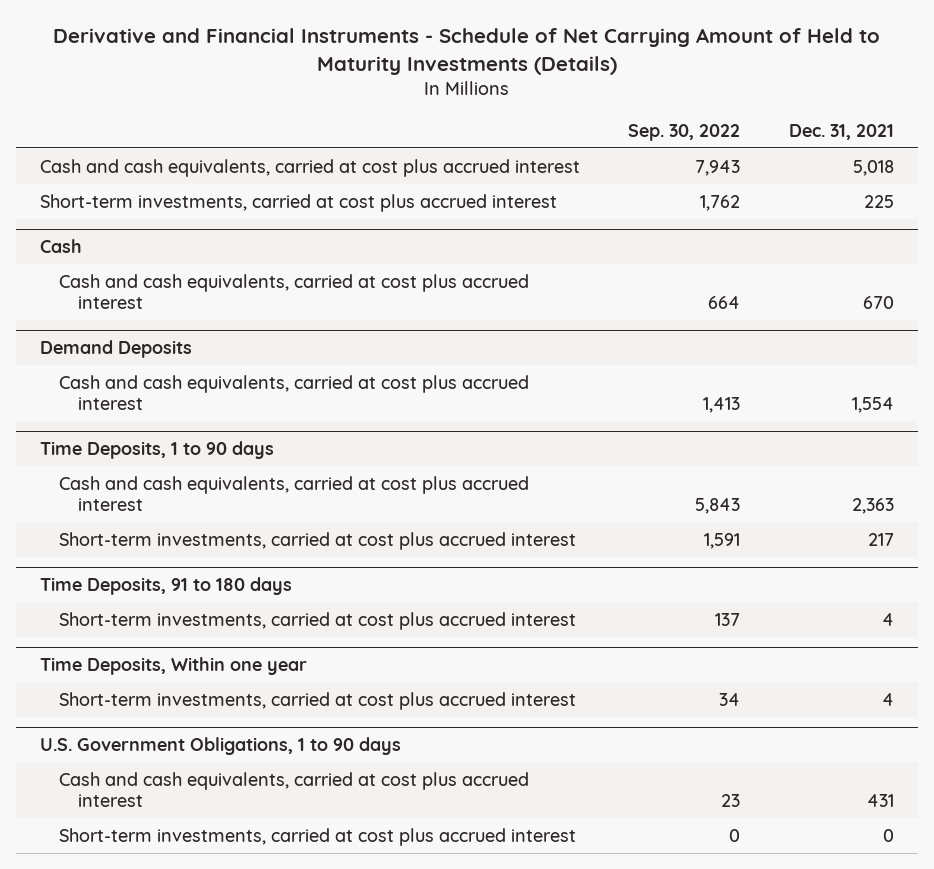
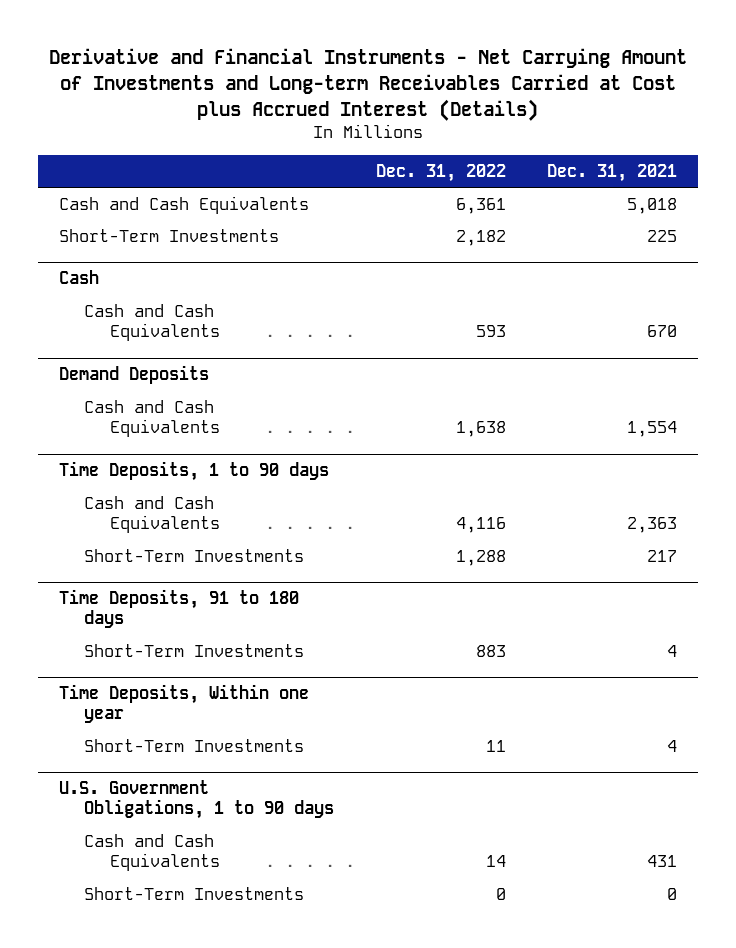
[52,28,880,76] Derivative and Financial Instruments - Schedule of Net Carrying Amount of Held to Maturity Investments (Details) -> [48,47,687,121] Derivative and Financial Instruments - Net Carrying Amount of Investments and Long-term Receivables Carried at Cost plus Accrued Interest (Details)
[628,123,741,141] Sep. 30, 2022 -> none
none -> [375,163,506,182] Dec. 31, 2022
[40,158,581,177] Cash and cash equivalents, carried at cost plus accrued interest -> [58,196,309,215] Cash and Cash Equivalents
[40,193,558,212] Short-term investments, carried at cost plus accrued interest -> [58,229,279,243] Short-Term Investments
[58,273,529,309] Cash and cash equivalents, carried at cost plus accrued interest -> [84,304,220,342] Cash and Cash Equivalents
[58,374,529,410] Cash and cash equivalents, carried at cost plus accrued interest -> [84,400,220,438] Cash and Cash Equivalents
[58,475,529,511] Cash and cash equivalents, carried at cost plus accrued interest -> [84,496,220,534] Cash and Cash Equivalents
[58,531,576,550] Short-term investments, carried at cost plus accrued interest -> [84,549,305,563] Short-Term Investments
[58,611,576,630] Short-term investments, carried at cost plus accrued interest -> [84,644,305,658] Short-Term Investments
[58,691,576,710] Short-term investments, carried at cost plus accrued interest -> [84,739,305,753] Short-Term Investments
[58,771,529,807] Cash and cash equivalents, carried at cost plus accrued interest -> [84,834,220,872] Cash and Cash Equivalents
[58,827,576,846] Short-term investments, carried at cost plus accrued interest -> [84,887,305,901] Short-Term Investments

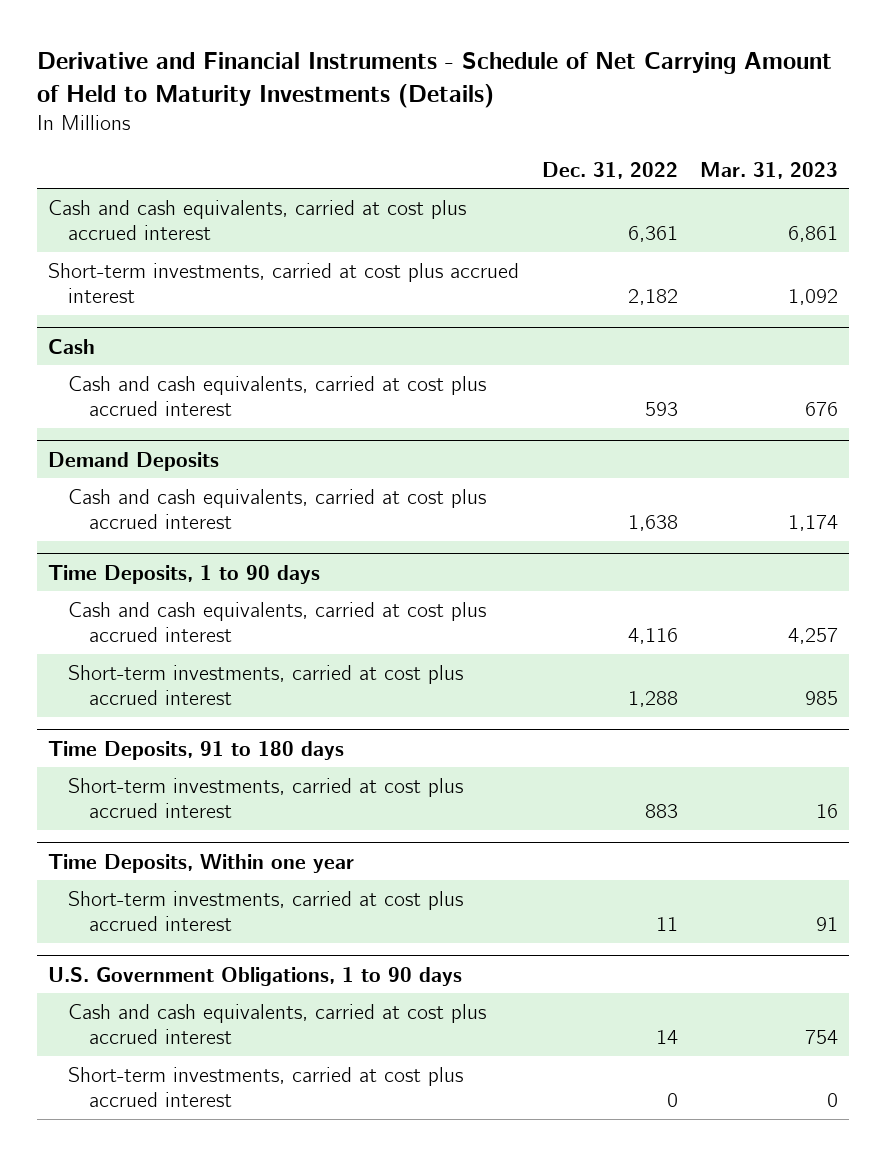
[48,47,687,121] Derivative and Financial Instruments - Net Carrying Amount of Investments and Long-term Receivables Carried at Cost plus Accrued Interest (Details) -> [37,52,833,108] Derivative and Financial Instruments - Schedule of Net Carrying Amount of Held to Maturity Investments (Details)
[547,163,678,182] Dec. 31, 2021 -> none
none -> [700,161,839,179] Mar. 31, 2023
[58,196,309,215] Cash and Cash Equivalents -> [48,199,467,241] Cash and cash equivalents, carried at cost plus accrued interest
[58,229,279,243] Short-Term Investments -> [48,262,520,304] Short-term investments, carried at cost plus accrued interest
[84,304,220,342] Cash and Cash Equivalents -> [68,375,487,417] Cash and cash equivalents, carried at cost plus accrued interest
[84,400,220,438] Cash and Cash Equivalents -> [68,488,487,530] Cash and cash equivalents, carried at cost plus accrued interest
[84,496,220,534] Cash and Cash Equivalents -> [68,601,487,643] Cash and cash equivalents, carried at cost plus accrued interest
[84,549,305,563] Short-Term Investments -> [68,664,464,706] Short-term investments, carried at cost plus accrued interest
[84,644,305,658] Short-Term Investments -> [68,777,464,819] Short-term investments, carried at cost plus accrued interest
[84,739,305,753] Short-Term Investments -> [68,890,464,932] Short-term investments, carried at cost plus accrued interest
[84,834,220,872] Cash and Cash Equivalents -> [68,1003,487,1045] Cash and cash equivalents, carried at cost plus accrued interest
[84,887,305,901] Short-Term Investments -> [68,1066,464,1108] Short-term investments, carried at cost plus accrued interest

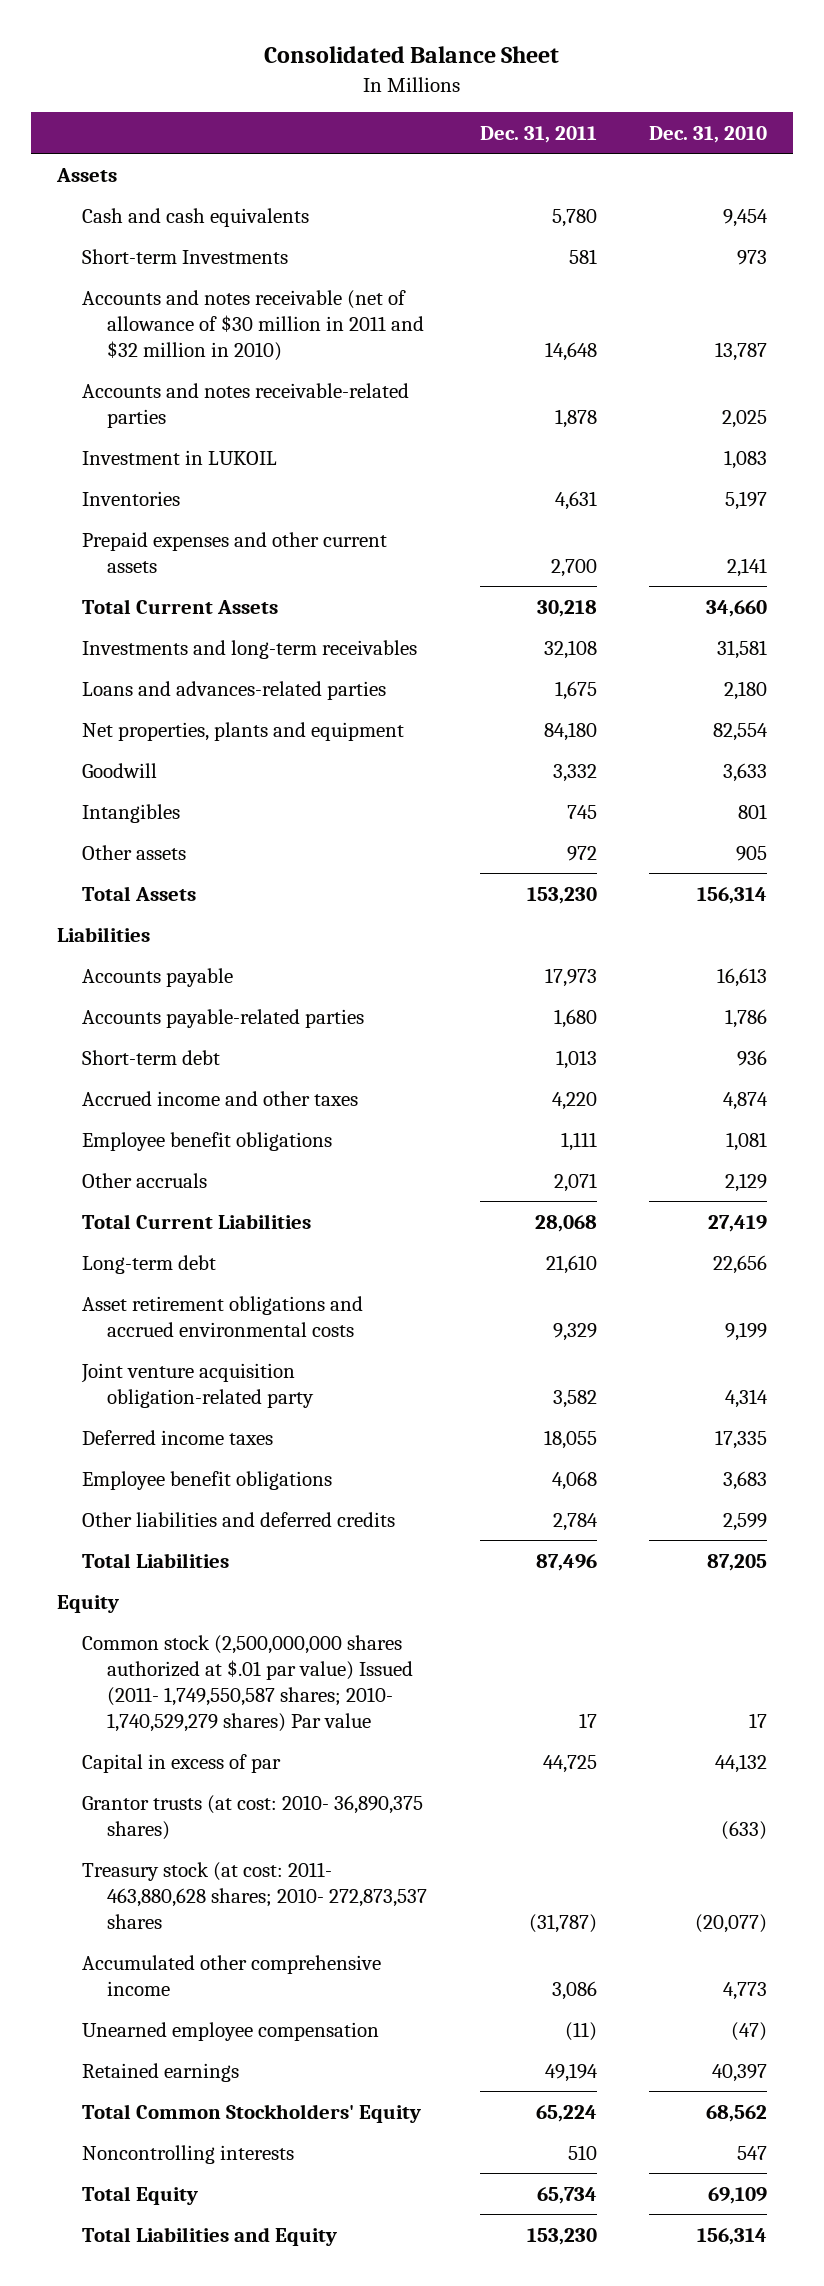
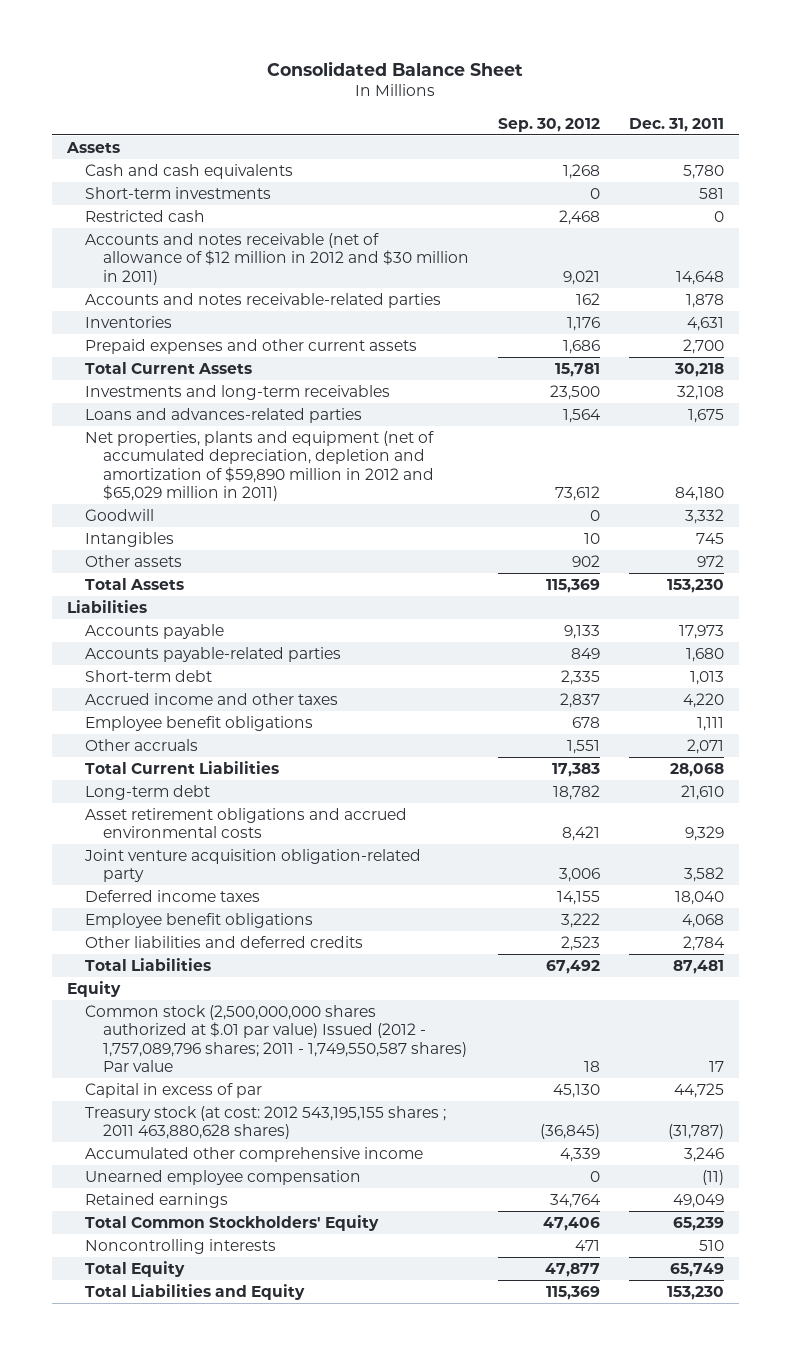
[648,125,767,143] Dec. 31, 2010 -> none
none -> [498,117,601,132] Sep. 30, 2012
[82,248,289,264] Short-term Investments -> [84,186,271,199] Short-term investments
none -> [84,209,205,222] Restricted cash
[82,289,425,361] Accounts and notes receivable (net of allowance of $30 million in 2011 and $32 million in 2010) -> [84,232,469,285] Accounts and notes receivable (net of allowance of $12 million in 2012 and $30 million in 2011)
[82,449,278,465] Investment in LUKOIL -> none
[82,721,405,741] Net properties, plants and equipment -> [84,430,434,502] Net properties, plants and equipment (net of accumulated depreciation, depletion and amortization of $59,890 million in 2012 and $65,029 million in 2011)
[543,1429,597,1449] 18,055 -> [675,890,725,905] 18,040
[535,1553,597,1571] 87,496 -> [673,959,725,974] 87,481
[82,1634,414,1732] Common stock (2,500,000,000 shares authorized at $.01 par value) Issued (2011- 1,749,550,587 shares; 2010- 1,740,529,279 shares) Par value -> [84,1004,467,1073] Common stock (2,500,000,000 shares authorized at $.01 par value) Issued (2012 - 1,757,089,796 shares; 2011 - 1,749,550,587 shares) Par value
[82,1794,424,1840] Grantor trusts (at cost: 2010- 36,890,375 shares) -> none
[82,1861,428,1929] Treasury stock (at cost: 2011- 463,880,628 shares; 2010- 272,873,537 shares -> [84,1105,446,1140] Treasury stock (at cost: 2012 543,195,155 shares ; 2011 463,880,628 shares)
[551,1980,597,2000] 3,086 -> [684,1146,725,1162] 3,246
[544,2062,598,2082] 49,194 -> [673,1193,725,1208] 49,049
[535,2104,597,2122] 65,224 -> [673,1216,725,1231] 65,239
[536,2186,597,2204] 65,734 -> [670,1262,725,1277] 65,749

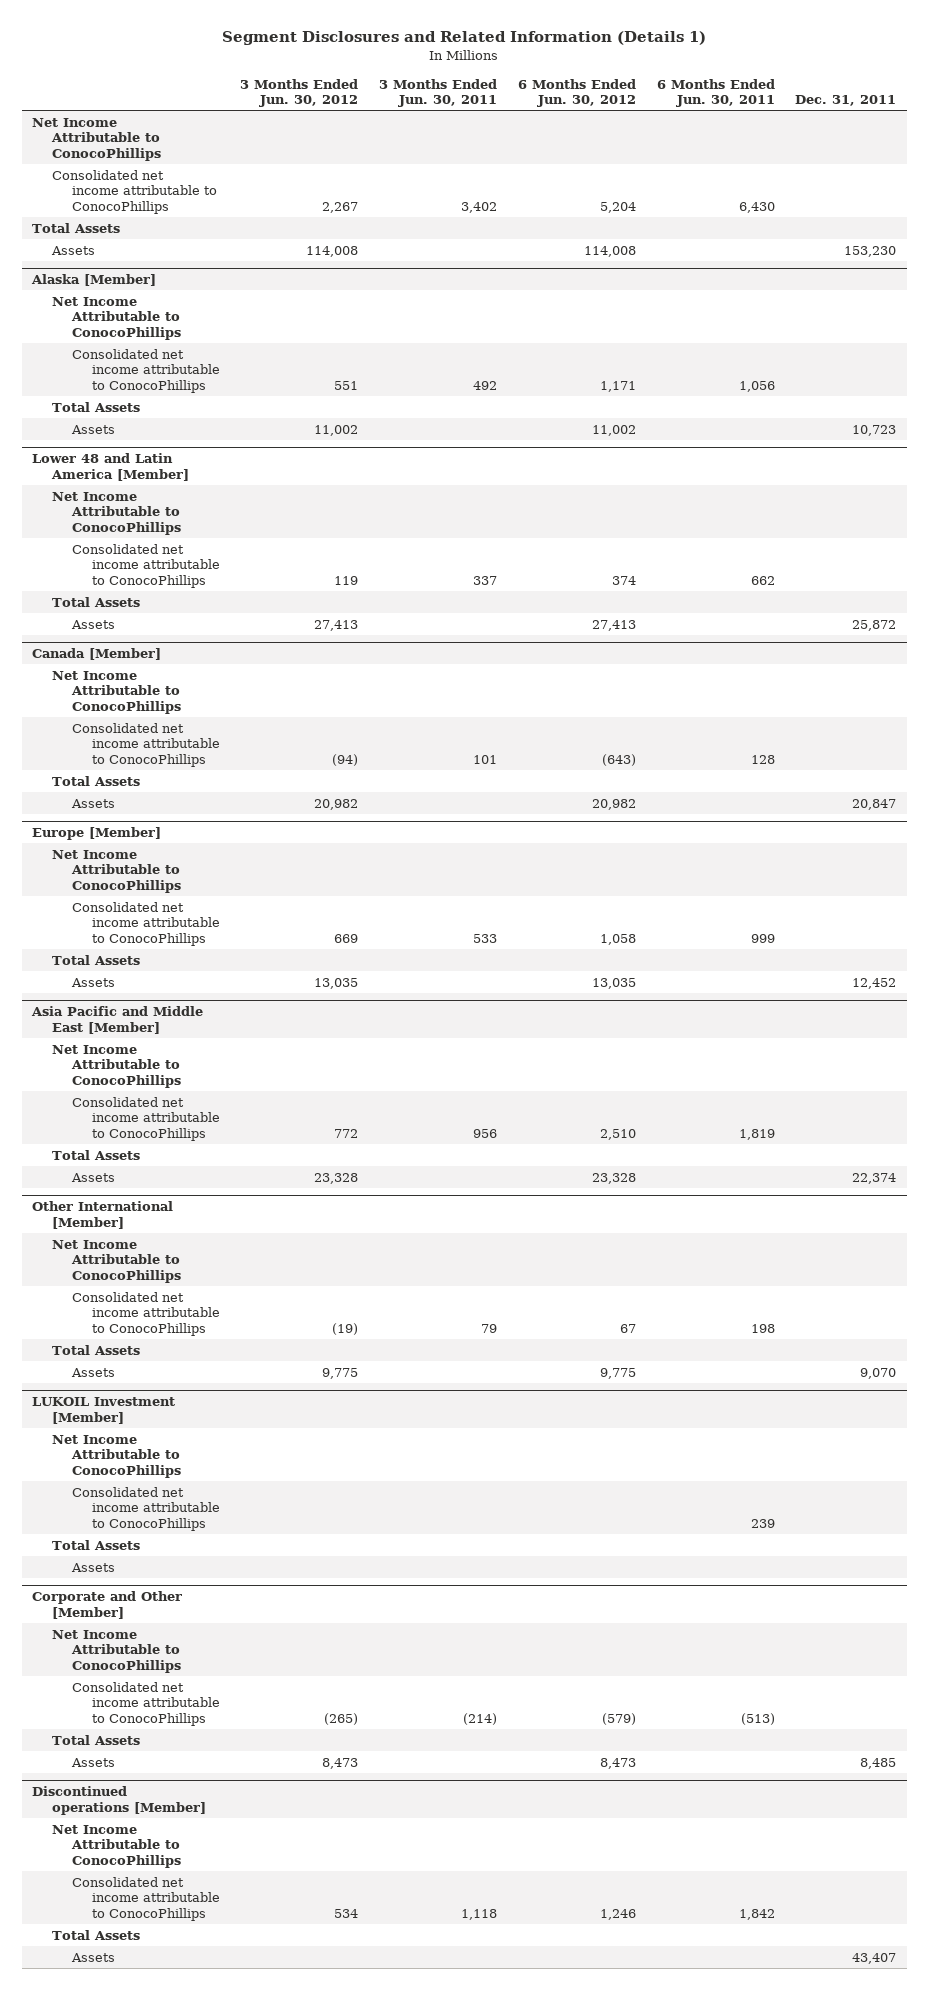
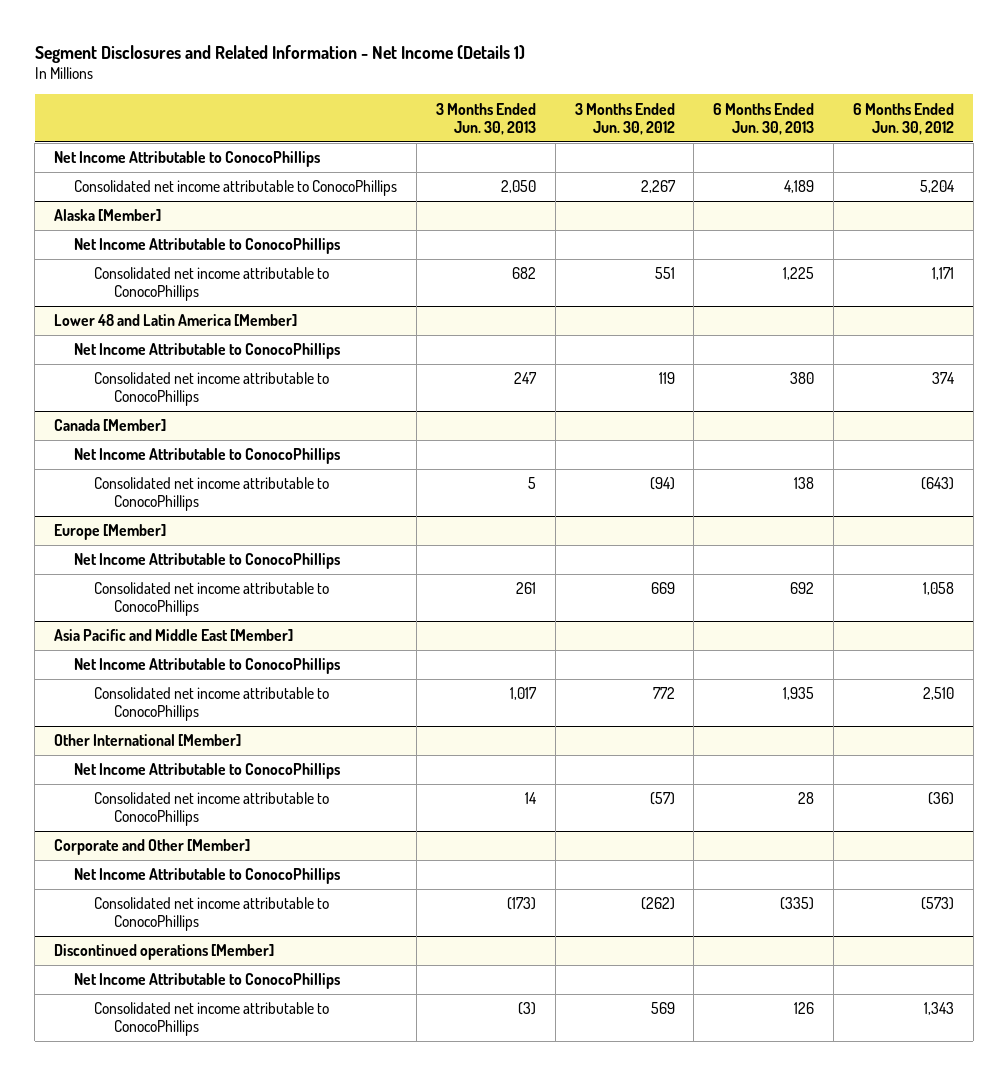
[222,31,707,46] Segment Disclosures and Related Information (Details 1) -> [34,44,525,63] Segment Disclosures and Related Information - Net Income (Details 1)
[379,78,498,107] 3 Months Ended Jun. 30, 2011 -> none
[656,78,775,107] 6 Months Ended Jun. 30, 2011 -> none
[795,94,897,106] Dec. 31, 2011 -> none
none -> [435,102,536,135] 3 Months Ended Jun. 30, 2013
none -> [713,102,815,135] 6 Months Ended Jun. 30, 2013
[32,222,121,233] Total Assets -> none
[50,245,95,255] Assets -> none
[51,401,140,412] Total Assets -> none
[70,424,115,434] Assets -> none
[51,596,140,607] Total Assets -> none
[70,619,115,629] Assets -> none
[51,775,140,786] Total Assets -> none
[70,798,115,808] Assets -> none
[51,954,140,965] Total Assets -> none
[70,977,115,987] Assets -> none
[51,1149,140,1160] Total Assets -> none
[70,1172,115,1182] Assets -> none
[51,1344,140,1355] Total Assets -> none
[70,1367,115,1377] Assets -> none
[32,1397,176,1424] LUKOIL Investment [Member] -> none
[51,1434,181,1478] Net Income Attributable to ConocoPhillips -> none
[71,1486,220,1531] Consolidated net income attributable to ConocoPhillips -> none
[51,1539,140,1550] Total Assets -> none
[70,1562,115,1572] Assets -> none
[332,1322,359,1335] (19) -> [649,792,675,806] (57)
[619,1323,636,1333] 67 -> [928,792,955,806] (36)
[51,1734,140,1745] Total Assets -> none
[70,1757,115,1767] Assets -> none
[324,1712,359,1725] (265) -> [640,897,675,911] (262)
[601,1712,636,1725] (579) -> [921,897,955,911] (573)
[51,1929,140,1940] Total Assets -> none
[70,1952,115,1962] Assets -> none
[334,1908,359,1918] 534 -> [650,1002,675,1015] 569
[599,1908,636,1920] 1,246 -> [924,1002,955,1016] 1,343

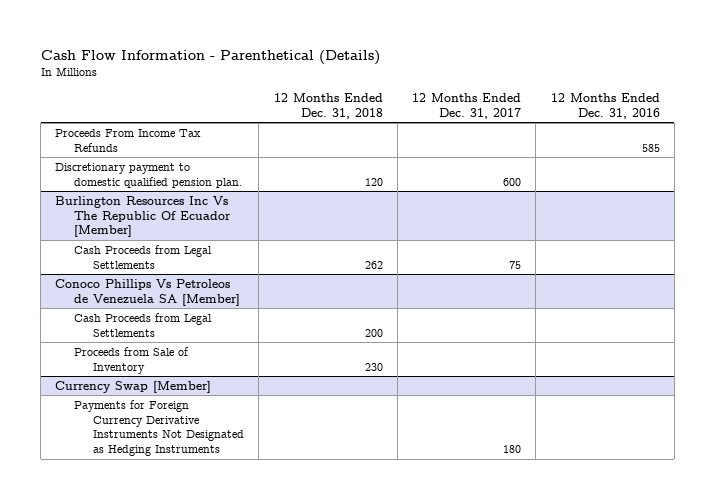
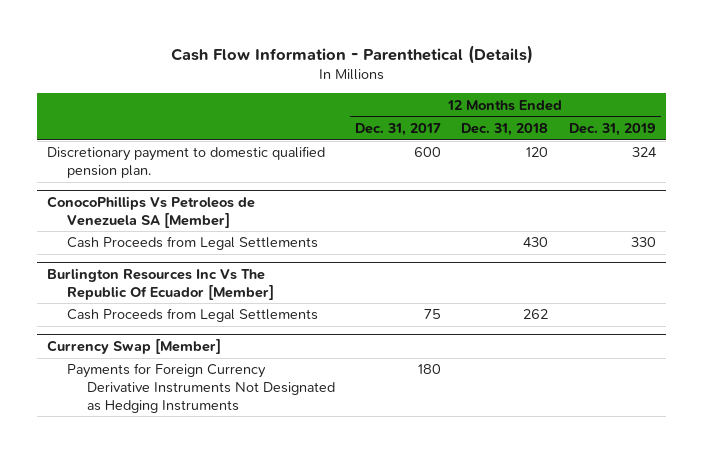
[550,93,660,120] 12 Months Ended Dec. 31, 2016 -> none
none -> [568,123,656,137] Dec. 31, 2019
[55,128,202,152] Proceeds From Income Tax Refunds -> none
none -> [47,196,256,228] ConocoPhillips Vs Petroleos de Venezuela SA [Member]
none -> [67,236,319,251] Cash Proceeds from Legal Settlements
[55,278,241,306] Conoco Phillips Vs Petroleos de Venezuela SA [Member] -> none
[74,312,213,337] Cash Proceeds from Legal Settlements -> none
[74,346,190,374] Proceeds from Sale of Inventory -> none

